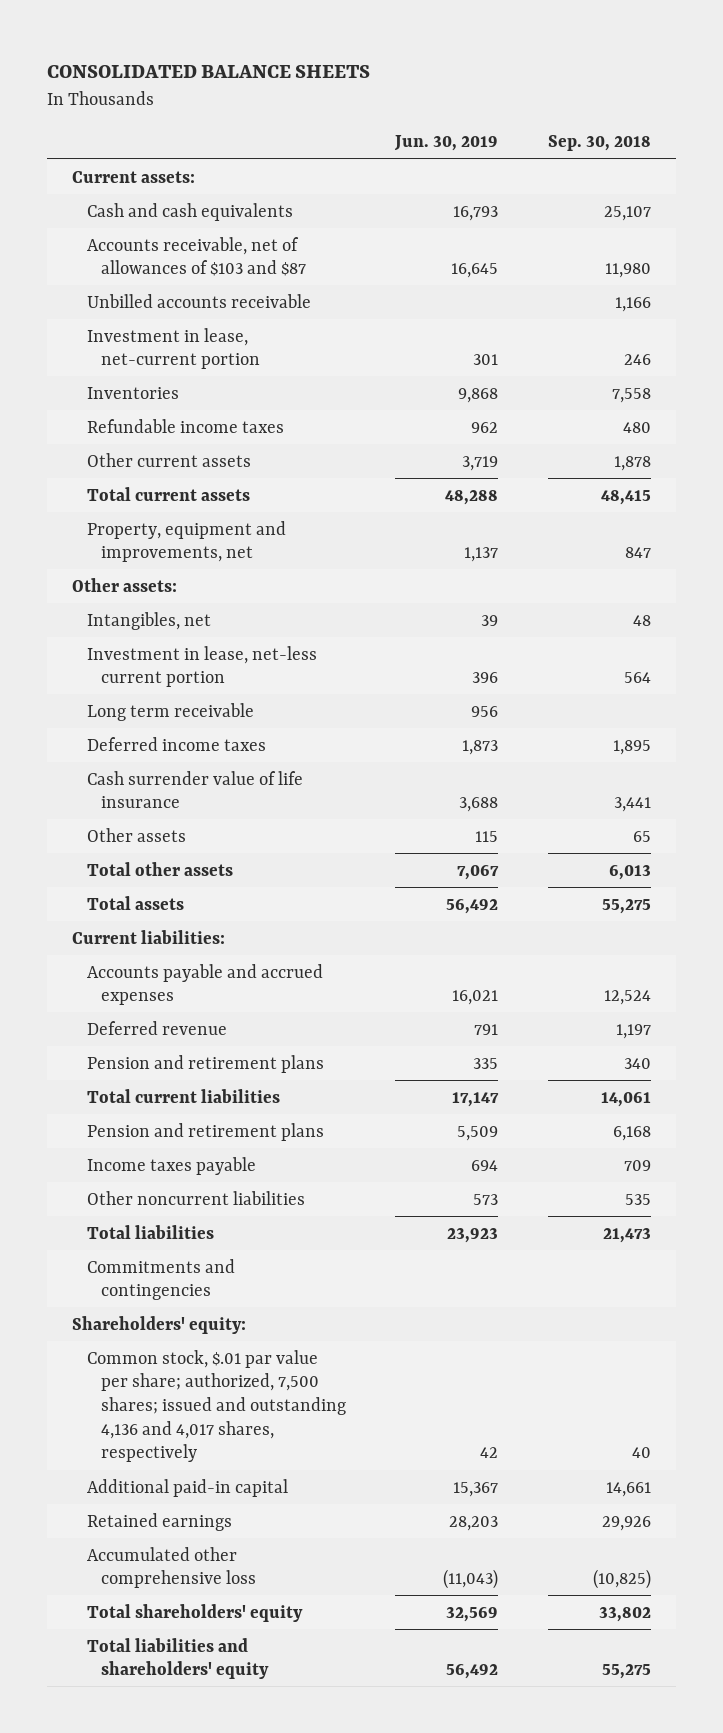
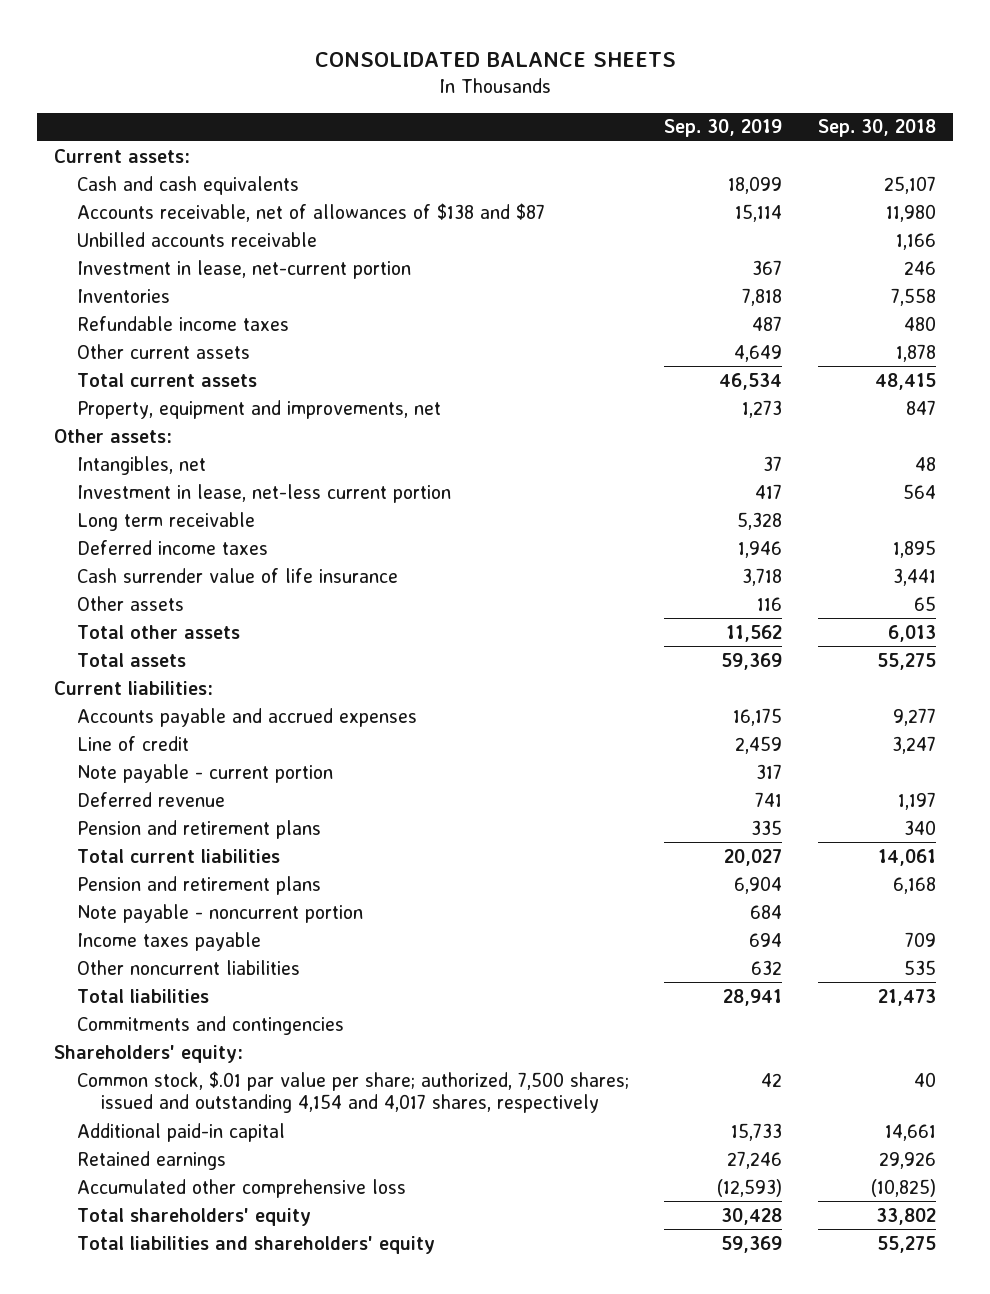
[394,135,499,152] Jun. 30, 2019 -> none
none -> [664,119,783,138] Sep. 30, 2019
[86,236,307,277] Accounts receivable, net of allowances of $103 and $87 -> [77,202,546,222] Accounts receivable, net of allowances of $138 and $87
[603,990,651,1006] 12,524 -> [892,707,936,726] 9,277
none -> [77,735,190,751] Line of credit
none -> [77,763,334,783] Note payable - current portion
none -> [77,903,364,923] Note payable - noncurrent portion
[86,1349,347,1463] Common stock, $.01 par value per share; authorized, 7,500 shares; issued and outstanding 4,136 and 4,017 shares, respectively -> [77,1070,630,1114] Common stock, $.01 par value per share; authorized, 7,500 shares; issued and outstanding 4,154 and 4,017 shares, respectively

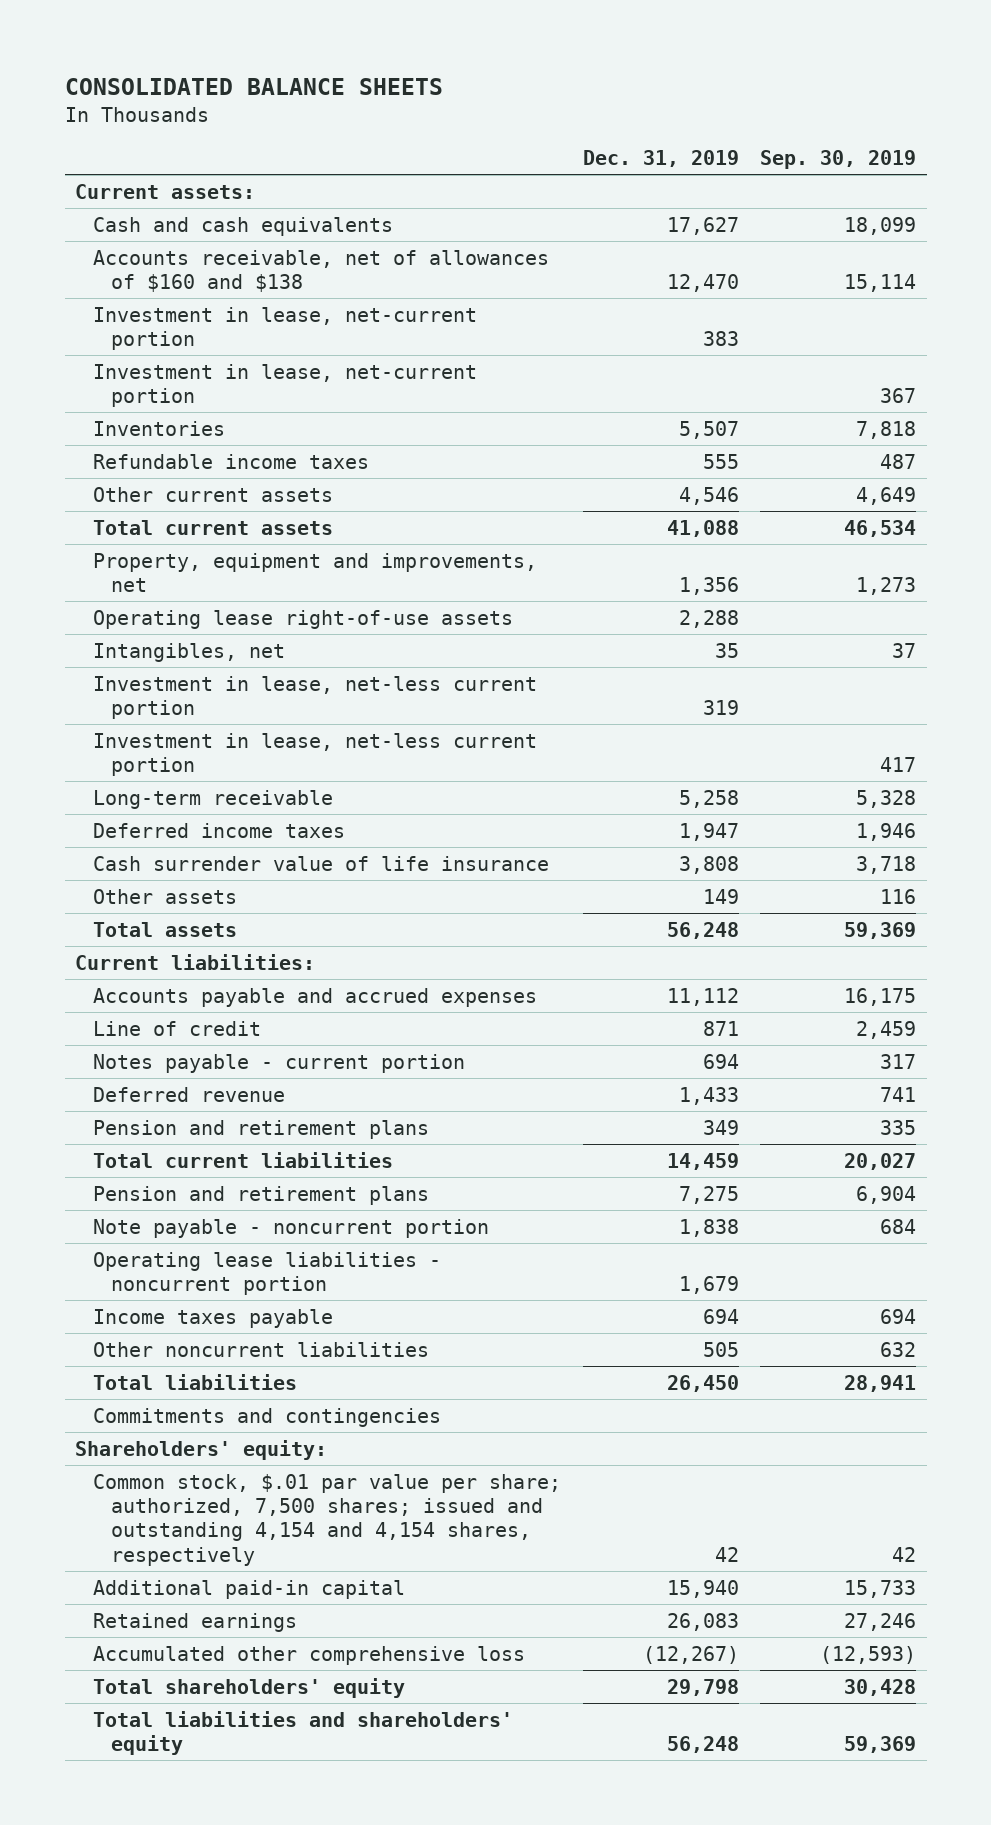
[817,119,936,138] Sep. 30, 2018 -> none
none -> [582,150,739,168] Dec. 31, 2019
[77,231,318,247] Unbilled accounts receivable -> none
[77,202,546,222] Accounts receivable, net of allowances of $138 and $87 -> [93,249,550,292] Accounts receivable, net of allowances of $160 and $138
none -> [93,306,478,350] Investment in lease, net-current portion
[54,428,173,443] Other assets: -> none
none -> [93,609,514,629] Operating lease right-of-use assets
none -> [93,675,538,719] Investment in lease, net-less current portion
[77,511,256,531] Long term receivable -> [93,789,334,809] Long-term receivable
[77,624,241,639] Total other assets -> none
[77,763,334,783] Note payable - current portion -> [93,1053,466,1073] Notes payable - current portion
none -> [93,1251,442,1295] Operating lease liabilities - noncurrent portion
[77,1070,630,1114] Common stock, $.01 par value per share; authorized, 7,500 shares; issued and outstanding 4,154 and 4,017 shares, respectively -> [93,1473,562,1566] Common stock, $.01 par value per share; authorized, 7,500 shares; issued and outstanding 4,154 and 4,154 shares, respectively

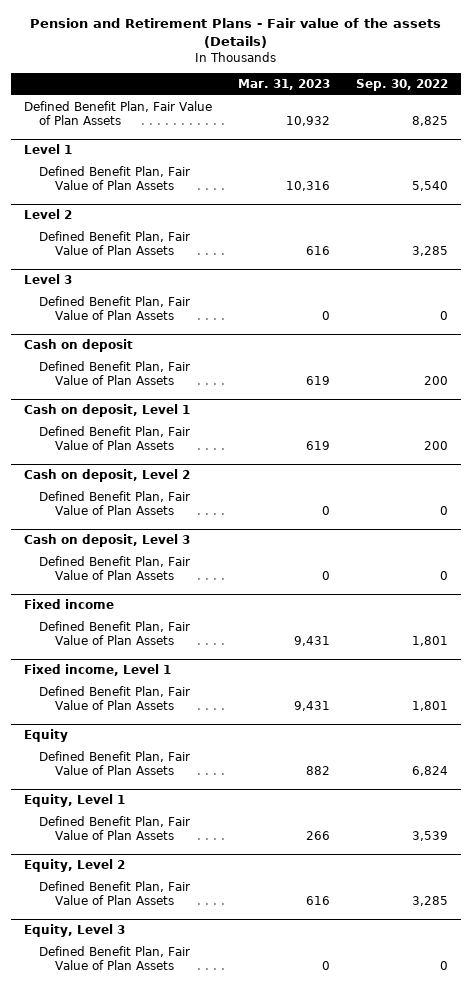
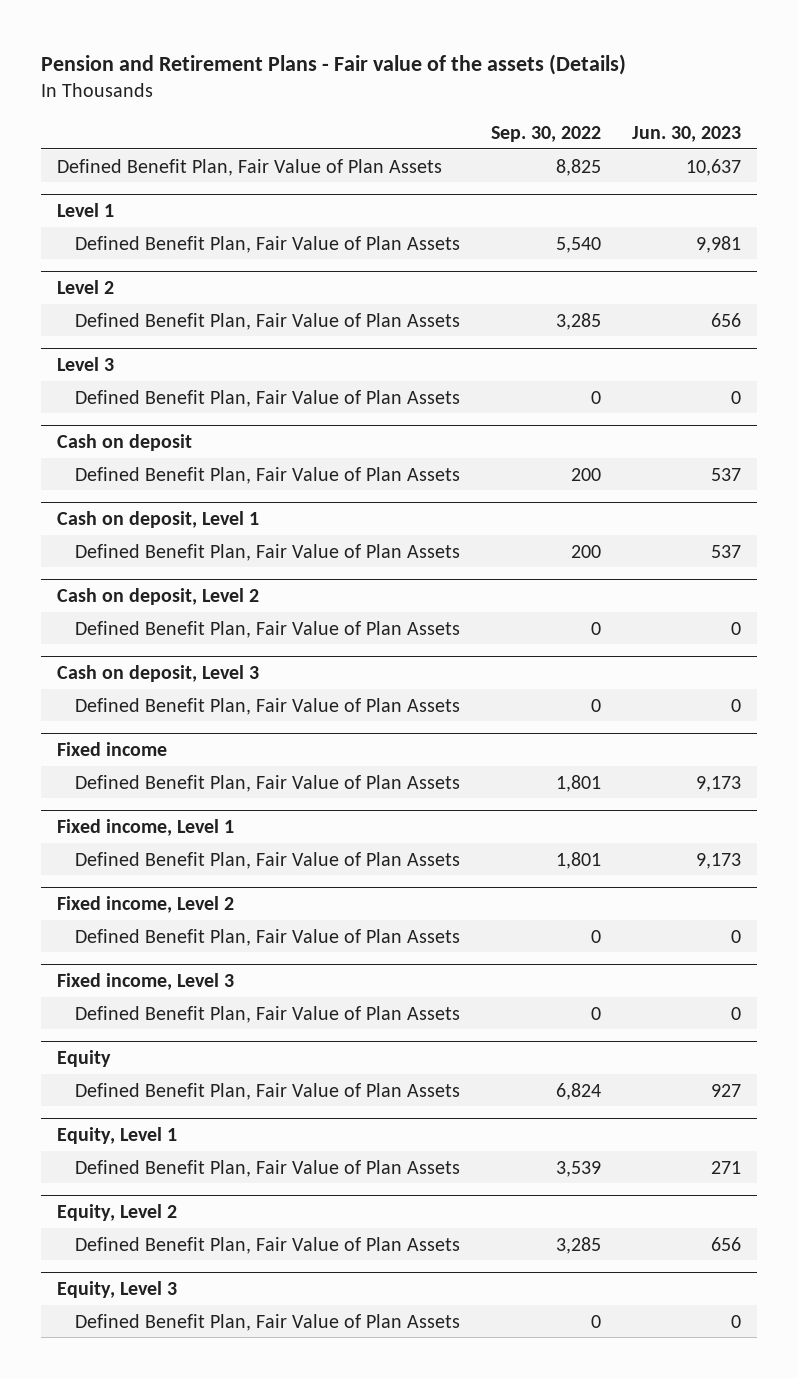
[237,79,330,91] Mar. 31, 2023 -> none
none -> [632,125,742,142] Jun. 30, 2023
none -> [56,895,234,913] Fixed income, Level 2
none -> [74,928,460,946] Defined Benefit Plan, Fair Value of Plan Assets
none -> [56,972,234,990] Fixed income, Level 3
none -> [74,1005,460,1023] Defined Benefit Plan, Fair Value of Plan Assets

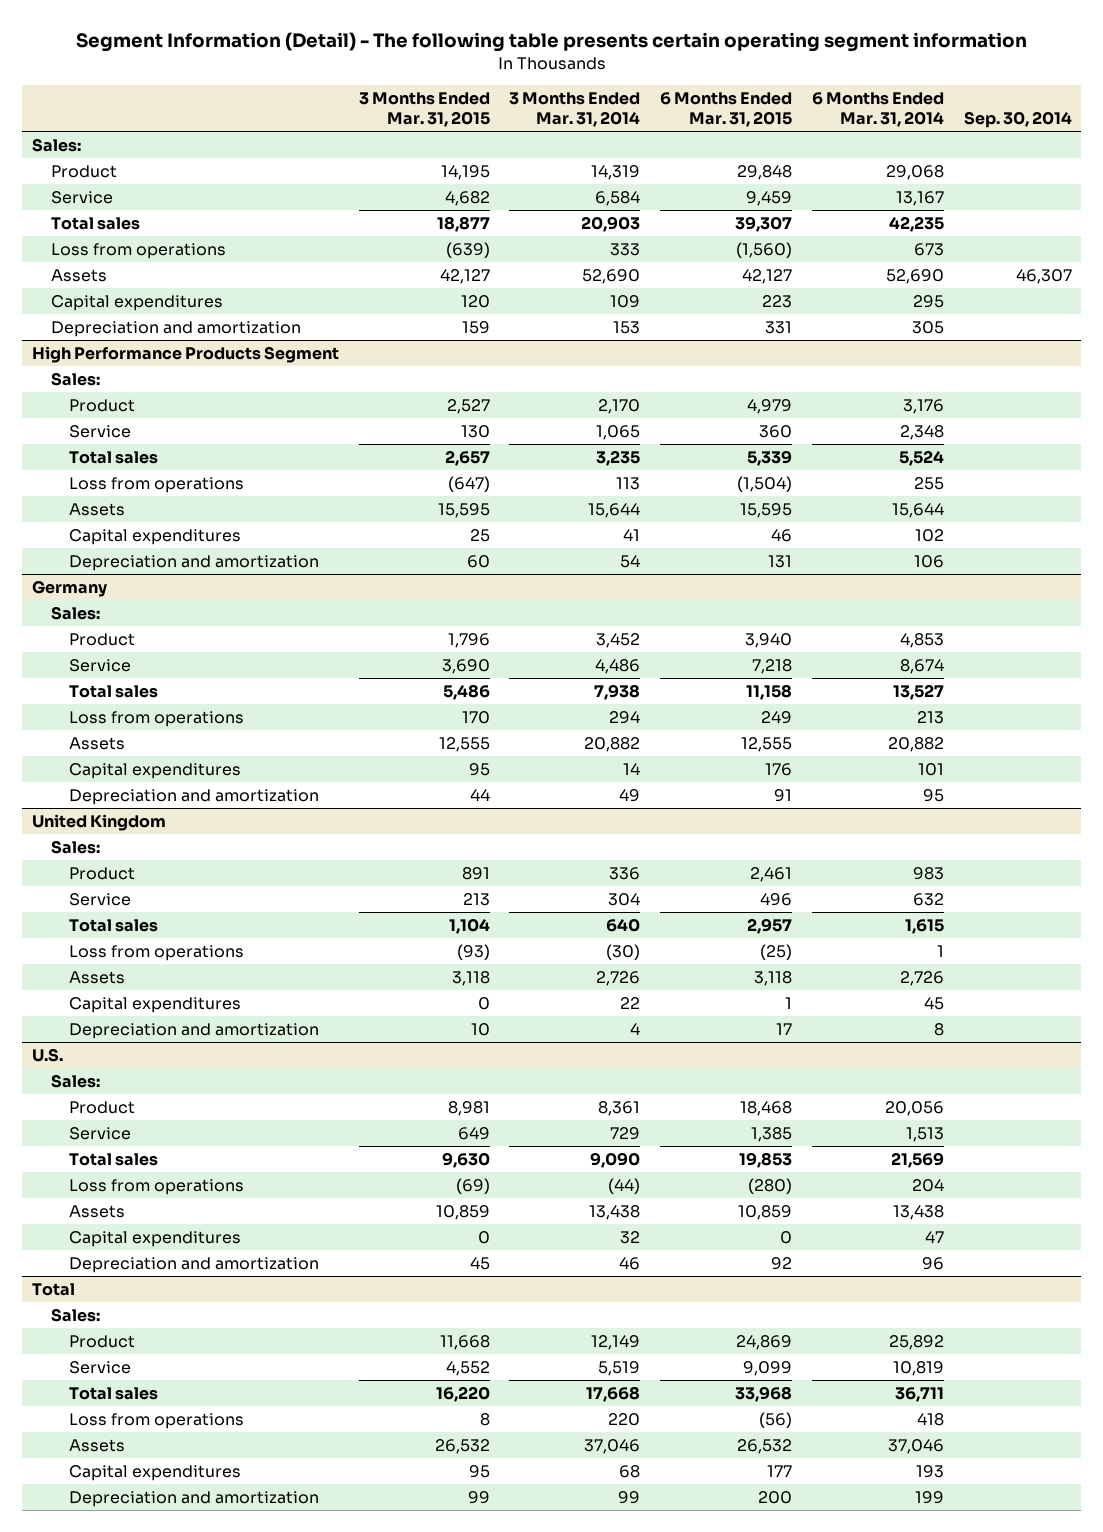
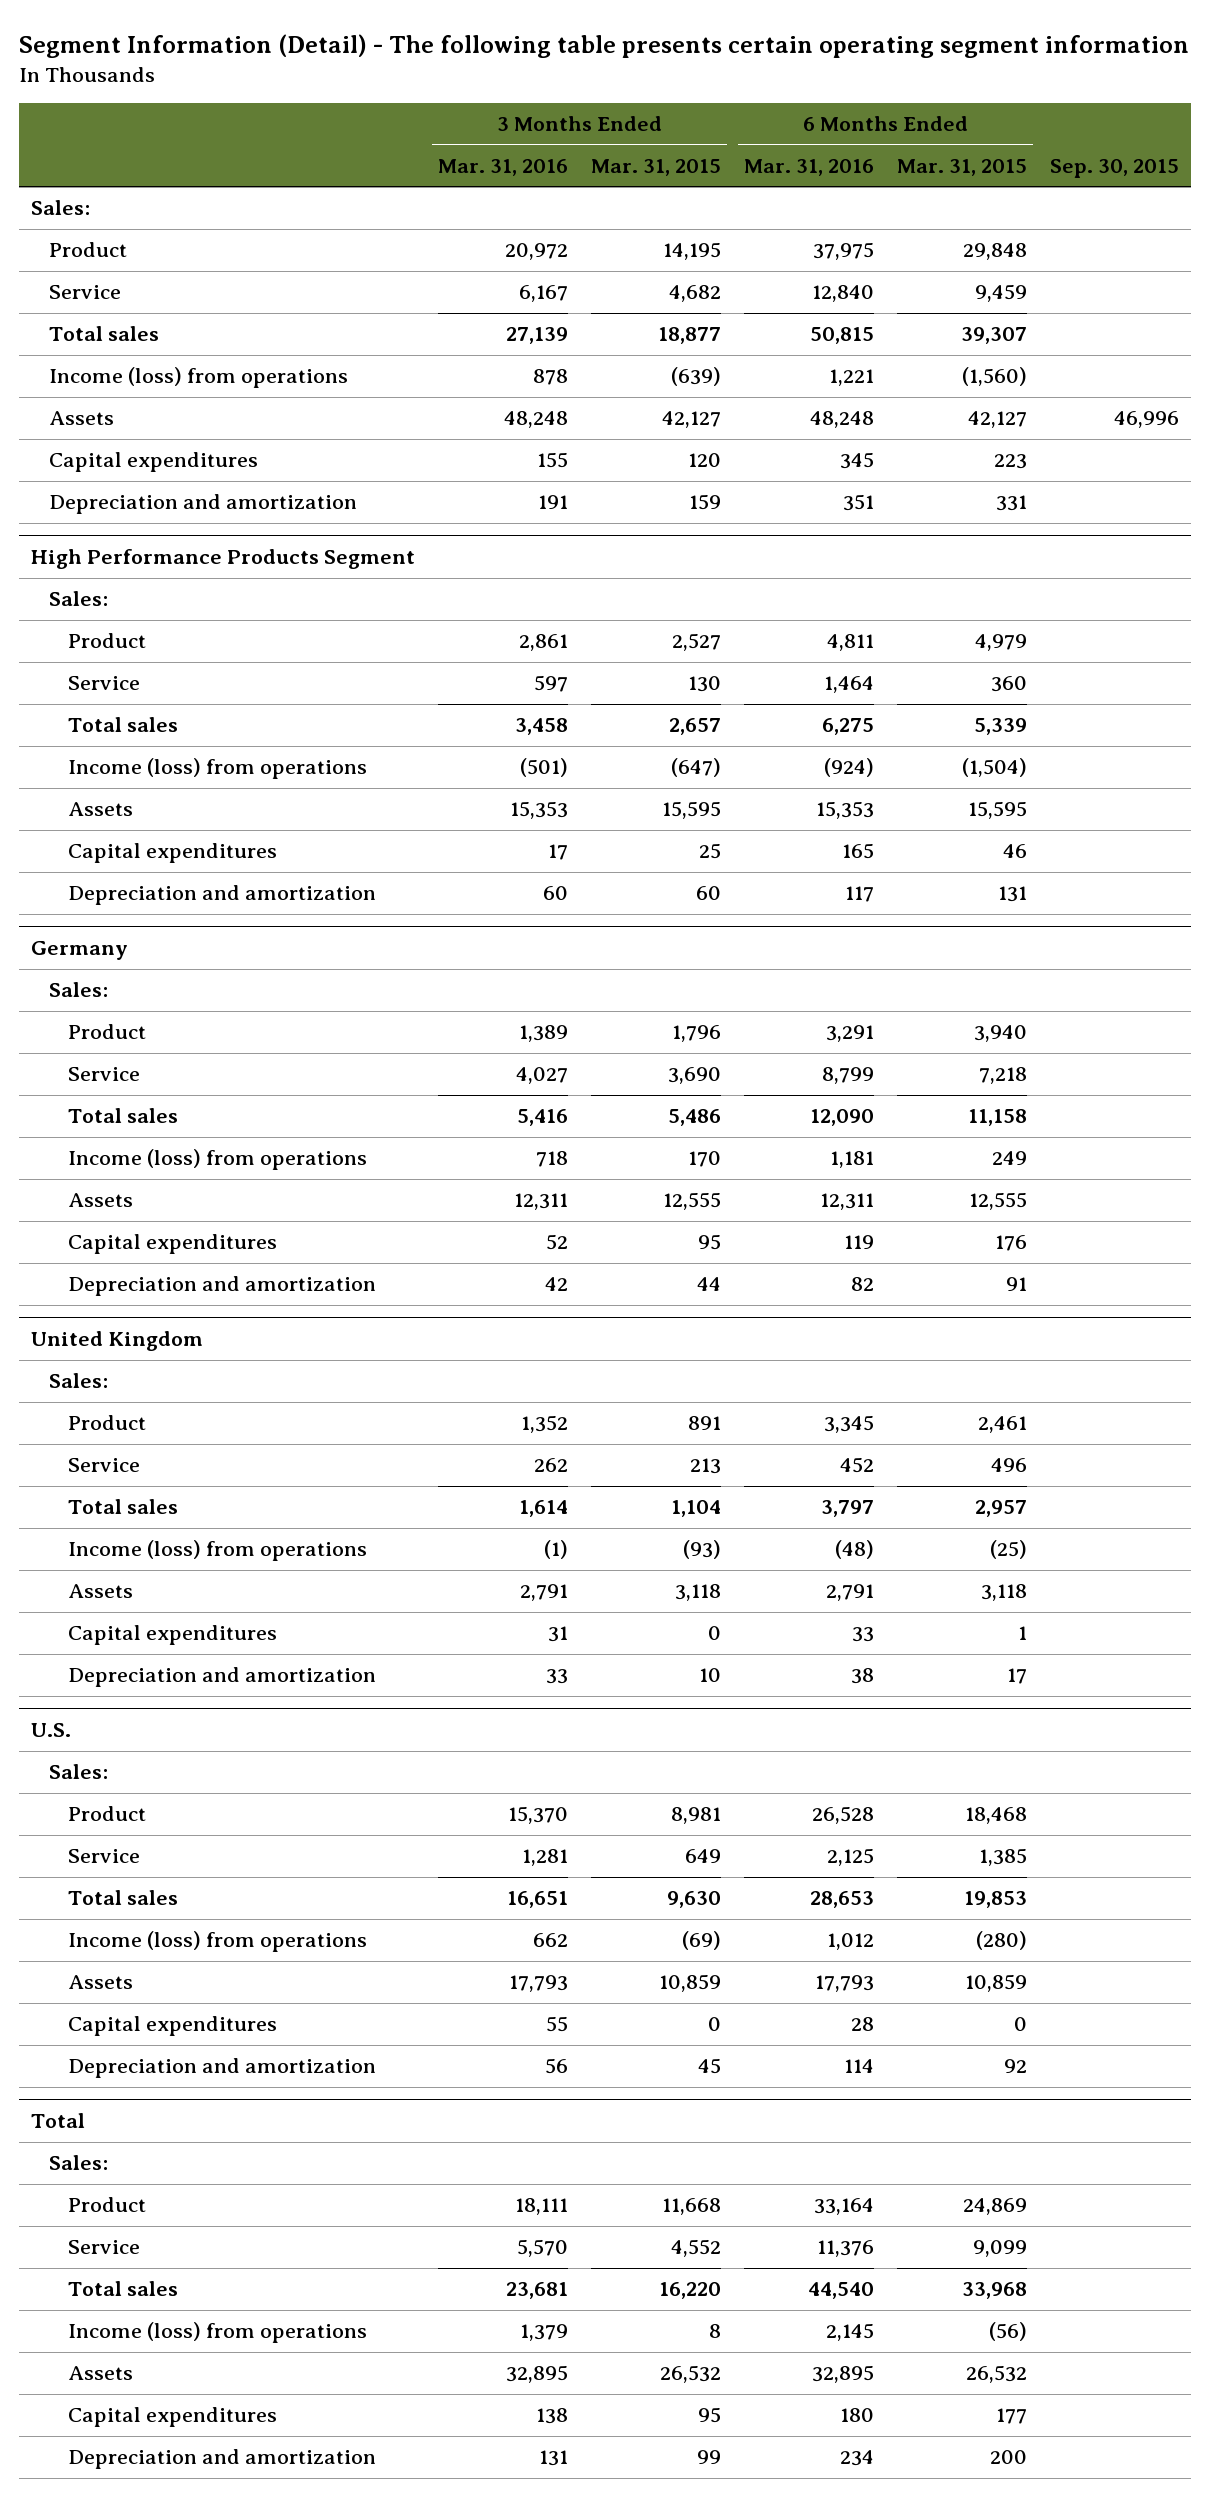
[509,91,641,128] 3 Months Ended Mar. 31, 2014 -> none
[811,91,944,128] 6 Months Ended Mar. 31, 2014 -> none
[963,111,1072,129] Sep. 30, 2014 -> none
none -> [437,159,568,177] Mar. 31, 2016
none -> [744,159,875,177] Mar. 31, 2016
none -> [1050,159,1180,179] Sep. 30, 2015
[50,242,226,259] Loss from operations -> [49,367,349,389] Income (loss) from operations
[69,476,245,493] Loss from operations -> [67,758,367,780] Income (loss) from operations
[69,710,245,727] Loss from operations -> [67,1149,367,1171] Income (loss) from operations
[69,944,245,961] Loss from operations -> [67,1540,367,1562] Income (loss) from operations
[69,1178,245,1195] Loss from operations -> [67,1931,367,1953] Income (loss) from operations
[69,1412,245,1429] Loss from operations -> [67,2322,367,2344] Income (loss) from operations

